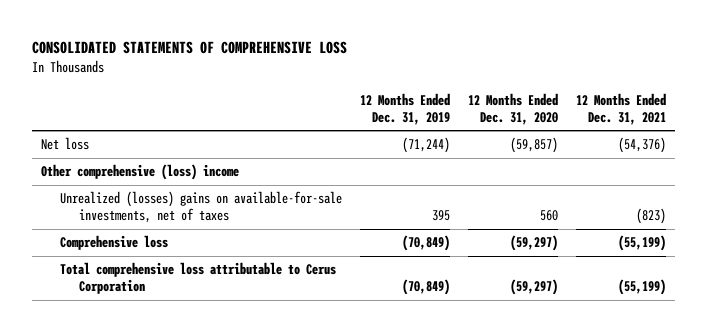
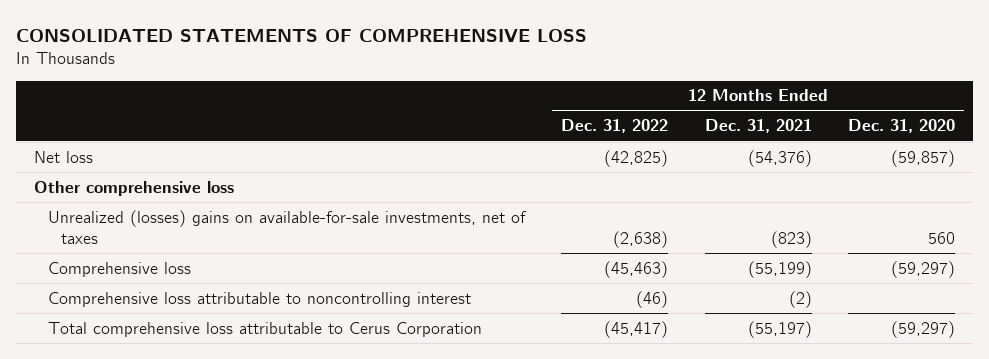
[359,92,450,125] 12 Months Ended Dec. 31, 2019 -> none
none -> [561,119,669,134] Dec. 31, 2022
[40,164,239,181] Other comprehensive (loss) income -> [34,180,235,196] Other comprehensive loss
none -> [47,291,471,307] Comprehensive loss attributable to noncontrolling interest
[617,279,666,296] (55,199) -> [747,320,812,338] (55,197)

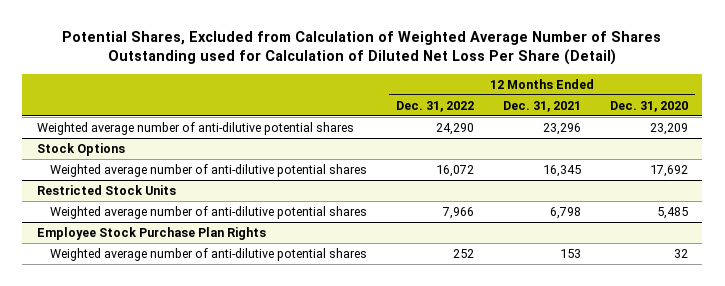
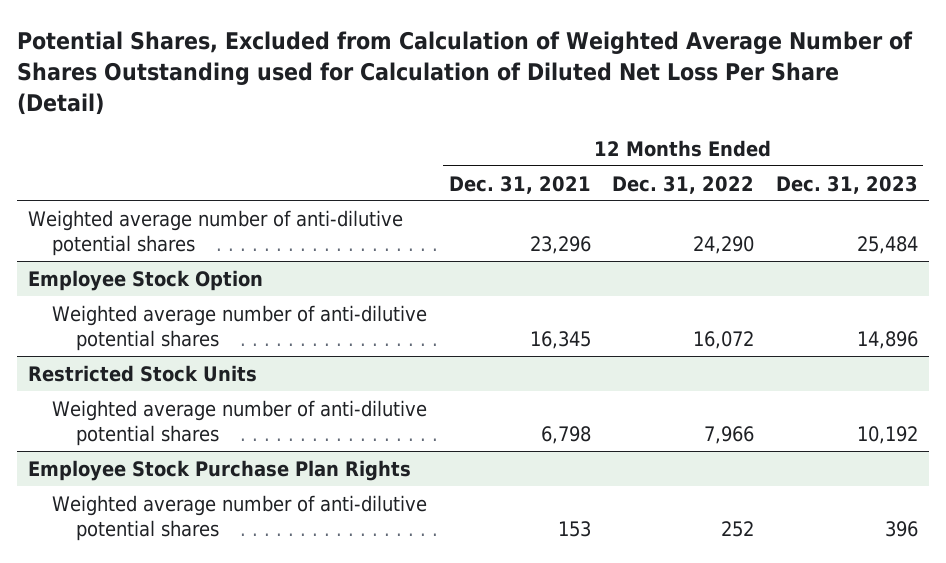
[609,100,688,112] Dec. 31, 2020 -> none
none -> [775,175,918,194] Dec. 31, 2023
[36,142,125,156] Stock Options -> [28,269,264,291] Employee Stock Option

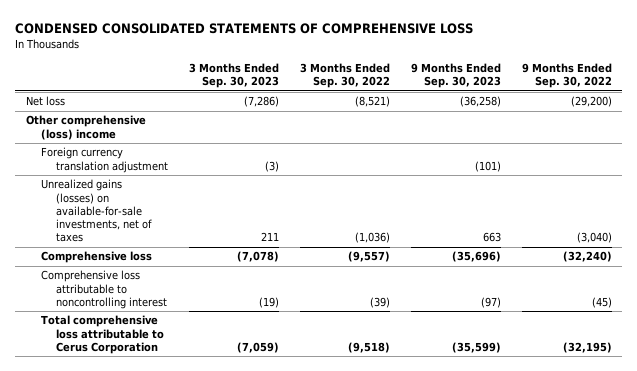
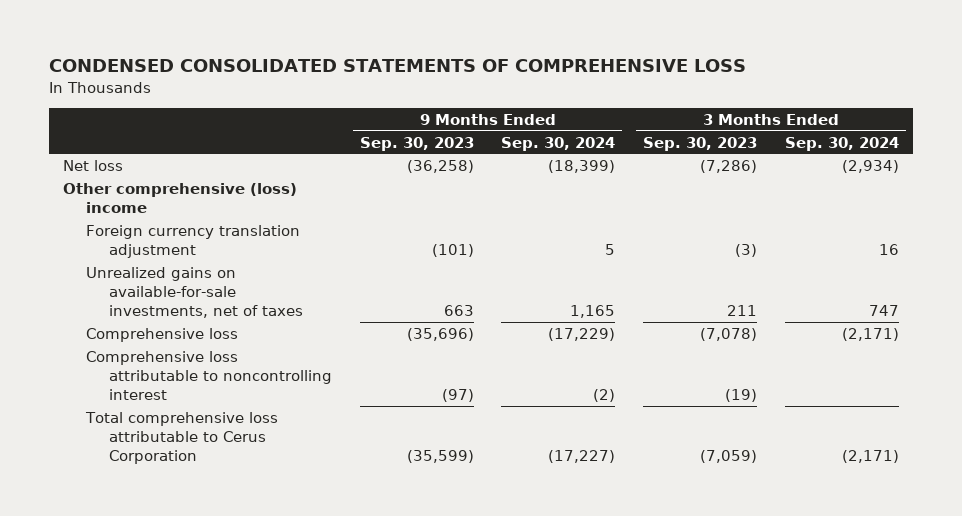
[299,63,390,89] 3 Months Ended Sep. 30, 2022 -> none
[521,63,612,89] 9 Months Ended Sep. 30, 2022 -> none
none -> [501,136,616,151] Sep. 30, 2024
none -> [784,136,899,151] Sep. 30, 2024
[41,179,153,243] Unrealized gains (losses) on available-for-sale investments, net of taxes -> [85,266,303,319] Unrealized gains on available-for-sale investments, net of taxes

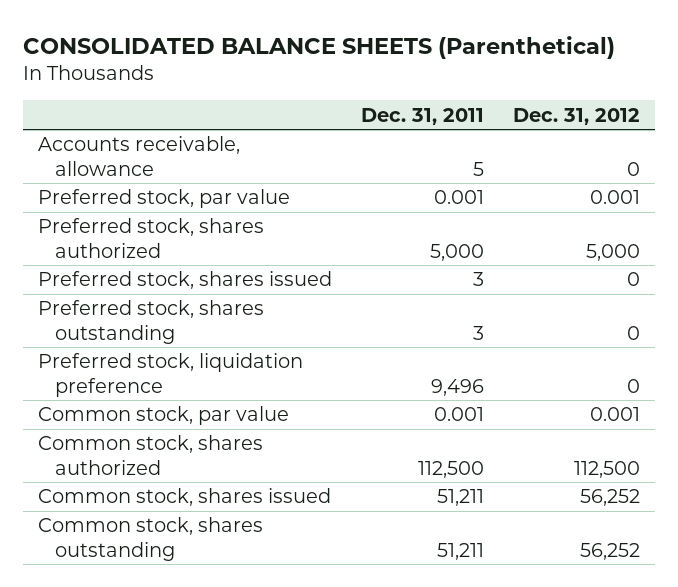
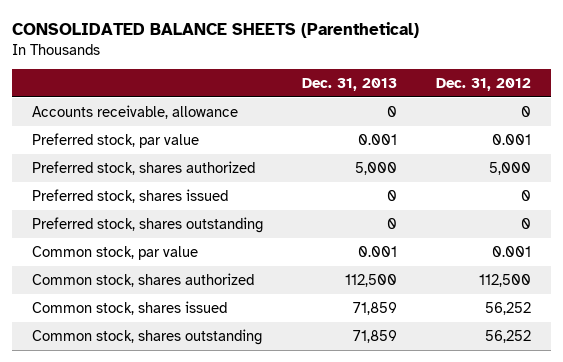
[361,107,485,125] Dec. 31, 2011 -> none
none -> [302,77,398,91] Dec. 31, 2013
[37,353,303,397] Preferred stock, liquidation preference -> none

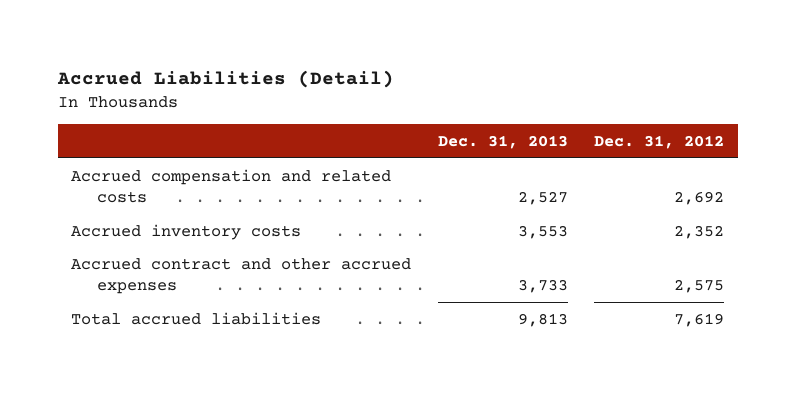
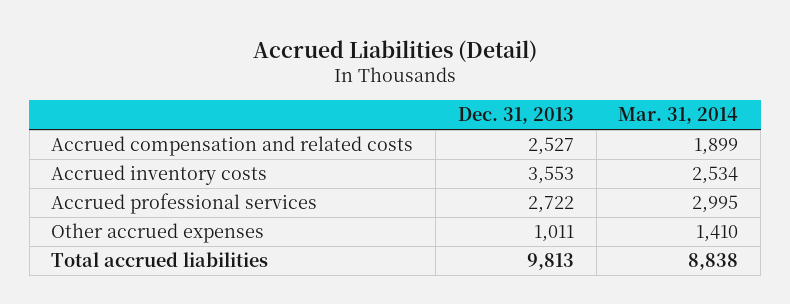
[594,134,725,149] Dec. 31, 2012 -> none
none -> [618,107,739,125] Mar. 31, 2014
none -> [51,193,318,215] Accrued professional services
[71,257,412,294] Accrued contract and other accrued expenses -> [51,223,265,244] Other accrued expenses
[517,278,568,293] 3,733 -> [533,225,574,243] 1,011

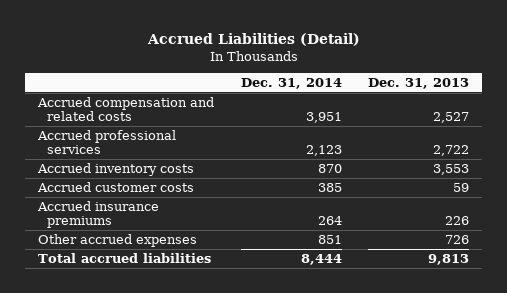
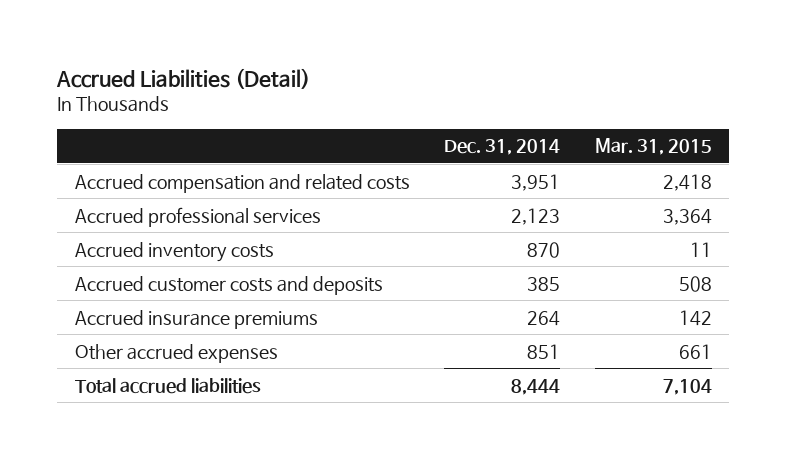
[367,77,469,89] Dec. 31, 2013 -> none
none -> [594,138,712,156] Mar. 31, 2015
[37,181,195,192] Accrued customer costs -> [74,275,383,295] Accrued customer costs and deposits

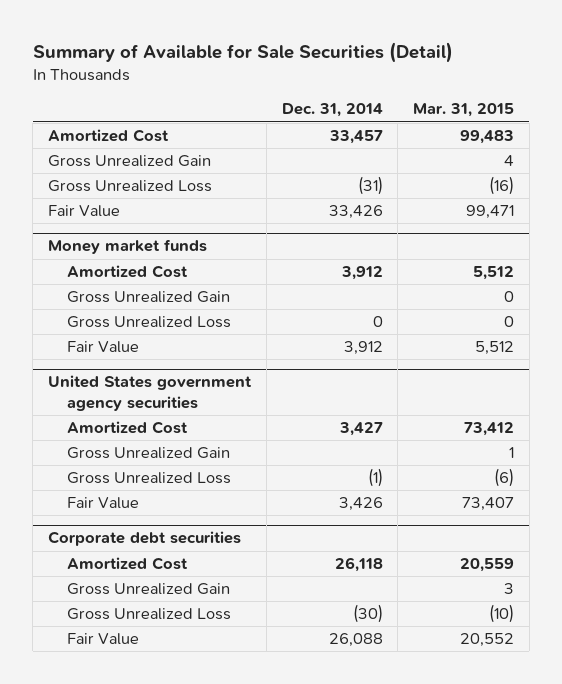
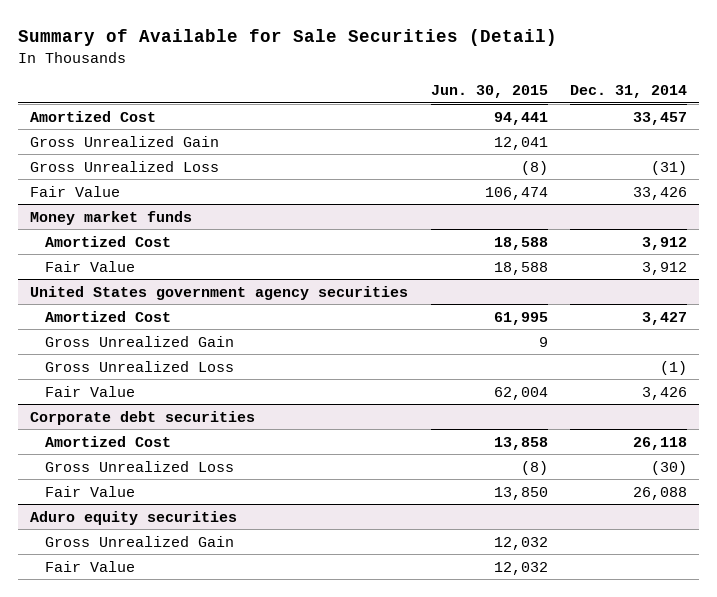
[413,103,515,118] Mar. 31, 2015 -> none
none -> [430,85,548,99] Jun. 30, 2015
[66,291,230,304] Gross Unrealized Gain -> none
[66,316,231,329] Gross Unrealized Loss -> none
[66,583,230,596] Gross Unrealized Gain -> none
none -> [29,510,237,525] Aduro equity securities
none -> [44,535,234,547] Gross Unrealized Gain
none -> [44,560,135,572] Fair Value

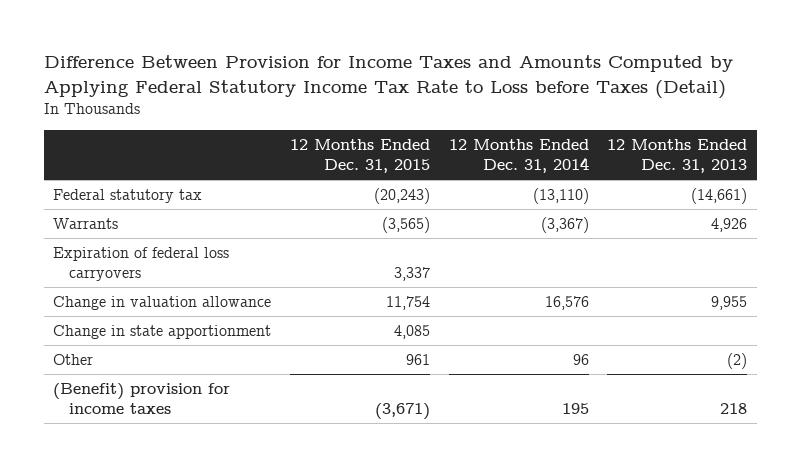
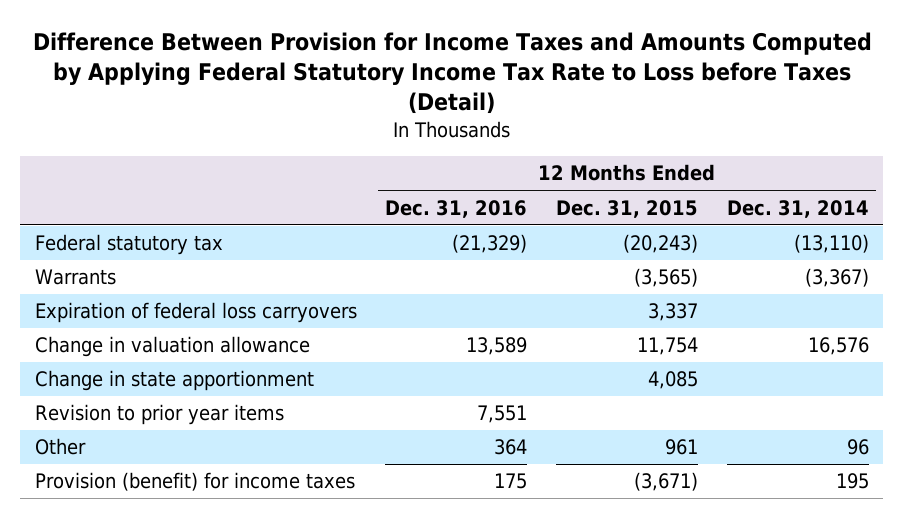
[607,138,748,174] 12 Months Ended Dec. 31, 2013 -> none
none -> [385,199,528,218] Dec. 31, 2016
none -> [34,404,284,426] Revision to prior year items
[53,382,231,415] (Benefit) provision for income taxes -> [34,472,355,492] Provision (benefit) for income taxes

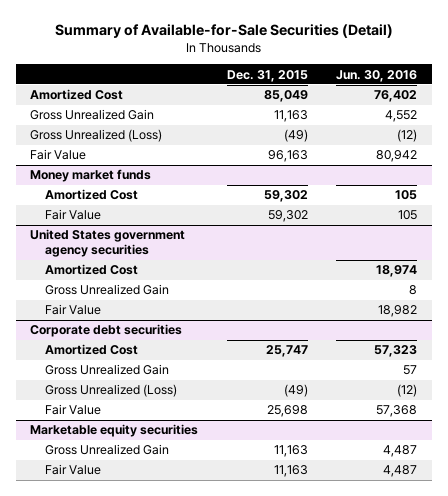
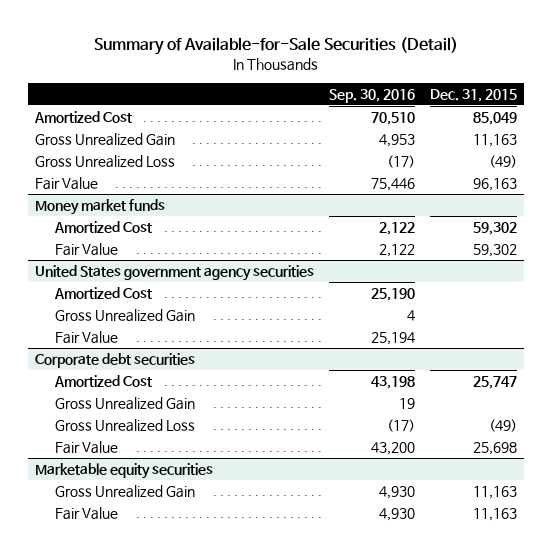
[336,69,418,82] Jun. 30, 2016 -> none
none -> [328,88,415,103] Sep. 30, 2016
[30,129,163,143] Gross Unrealized (Loss) -> [35,155,176,169] Gross Unrealized Loss
[45,384,178,398] Gross Unrealized (Loss) -> [55,419,196,433] Gross Unrealized Loss

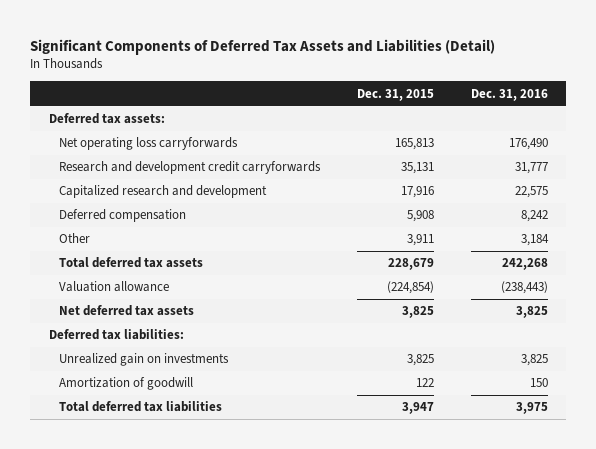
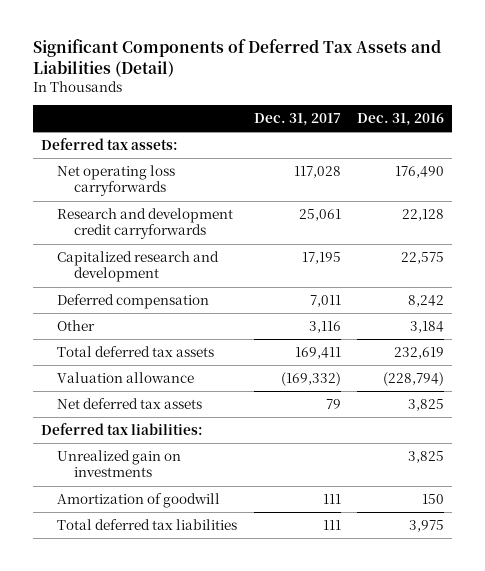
[356,88,434,101] Dec. 31, 2015 -> none
none -> [253,113,341,127] Dec. 31, 2017
[514,162,548,175] 31,777 -> [401,209,444,222] 22,128
[501,258,548,271] 242,268 -> [393,347,444,360] 232,619
[500,281,548,295] (238,443) -> [382,372,444,387] (228,794)

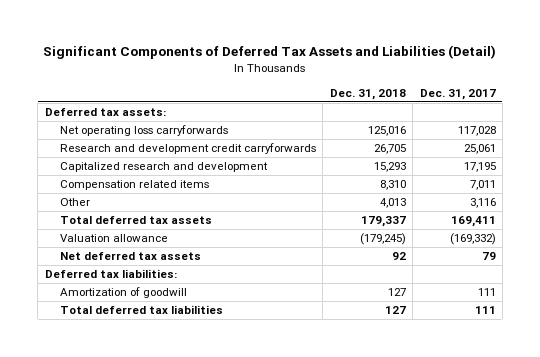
[356,113,444,127] Dec. 31, 2016 -> none
none -> [329,88,406,100] Dec. 31, 2018
[57,294,210,310] Deferred compensation -> [60,180,210,191] Compensation related items
[57,450,182,478] Unrealized gain on investments -> none

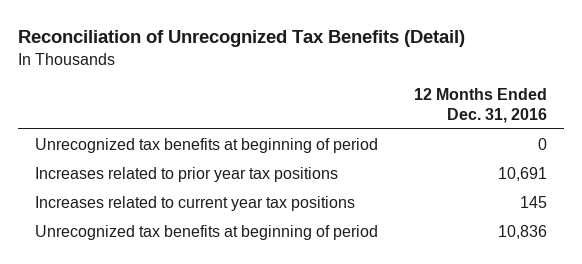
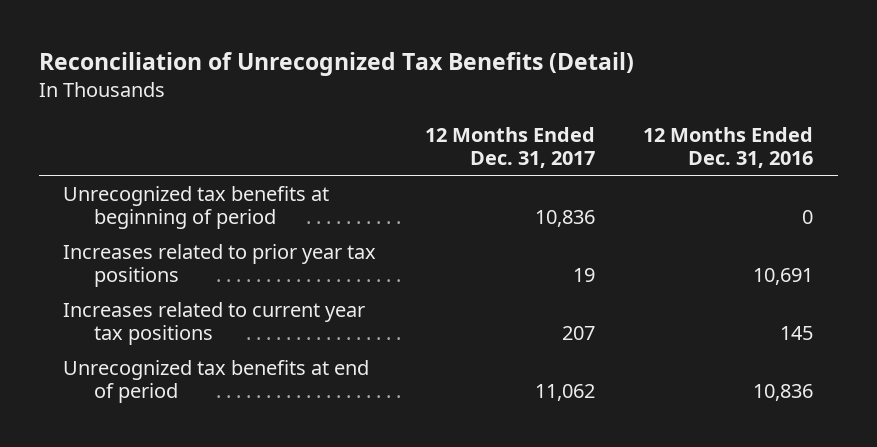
none -> [424,127,595,169] 12 Months Ended Dec. 31, 2017
[35,224,379,240] Unrecognized tax benefits at beginning of period -> [63,359,370,403] Unrecognized tax benefits at end of period

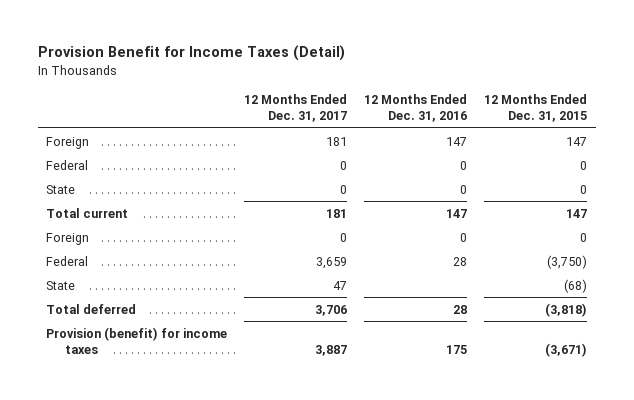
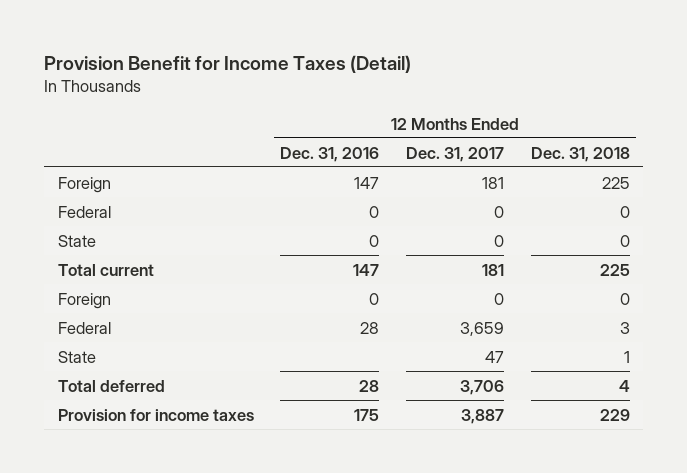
[484,93,588,122] 12 Months Ended Dec. 31, 2015 -> none
none -> [530,146,630,162] Dec. 31, 2018
[46,326,228,354] Provision (benefit) for income taxes -> [57,408,254,421] Provision for income taxes

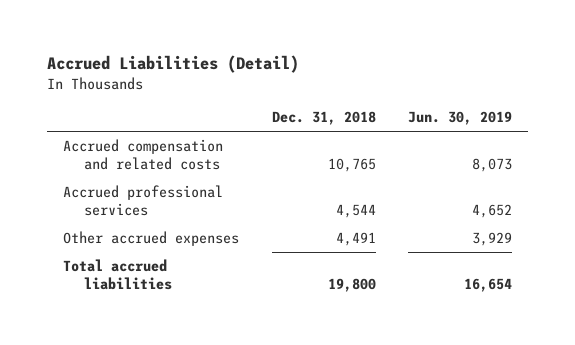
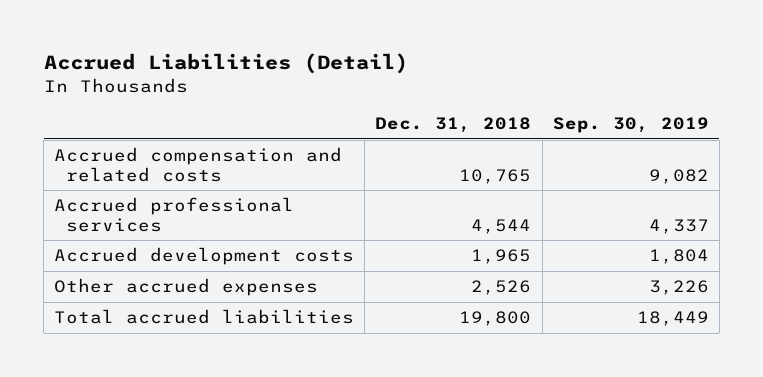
[408,111,513,126] Jun. 30, 2019 -> none
none -> [552,117,709,134] Sep. 30, 2019
none -> [54,247,355,266] Accrued development costs
[335,232,376,247] 4,491 -> [471,280,532,296] 2,526

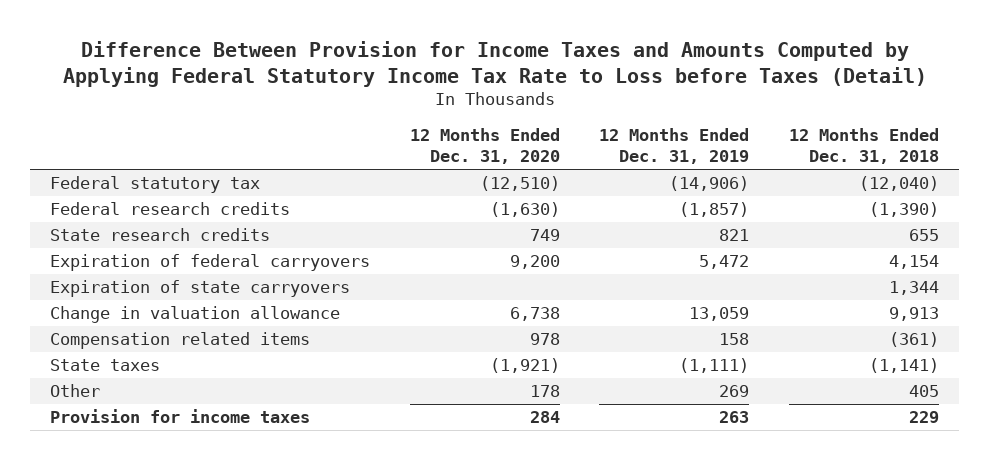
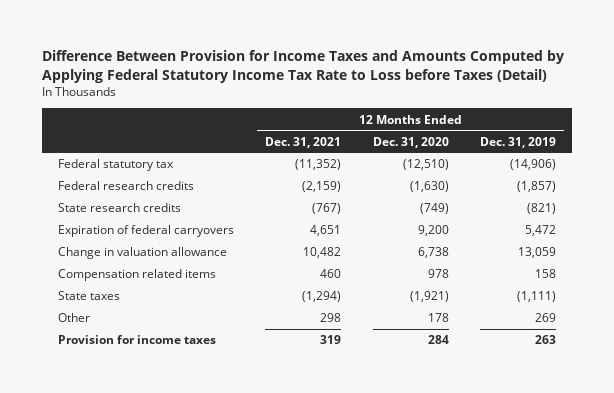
[789,128,940,165] 12 Months Ended Dec. 31, 2018 -> none
none -> [265,136,342,148] Dec. 31, 2021
[529,229,560,242] 749 -> [419,203,449,215] (749)
[719,229,750,242] 821 -> [527,203,557,215] (821)
[50,280,351,298] Expiration of state carryovers -> none

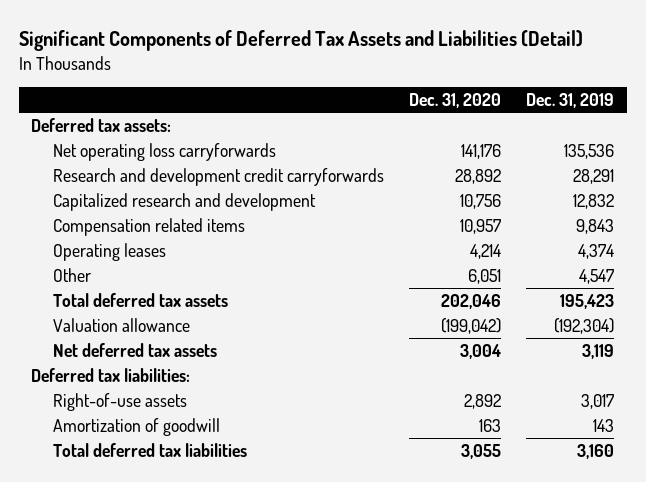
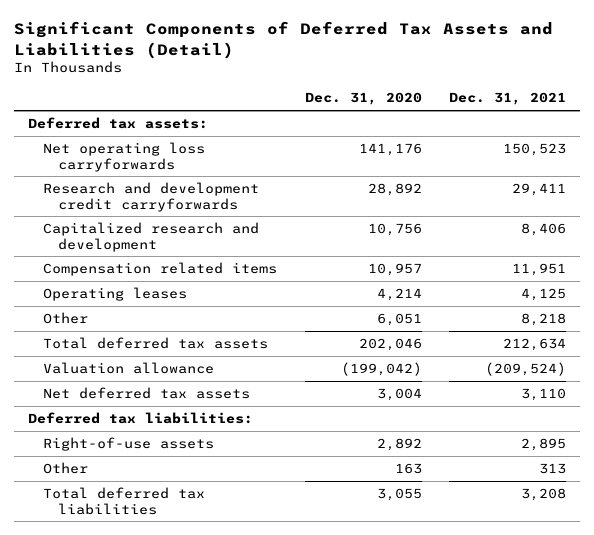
[526,93,615,109] Dec. 31, 2019 -> none
none -> [449,92,567,106] Dec. 31, 2021
[52,417,220,436] Amortization of goodwill -> [42,461,88,474] Other

